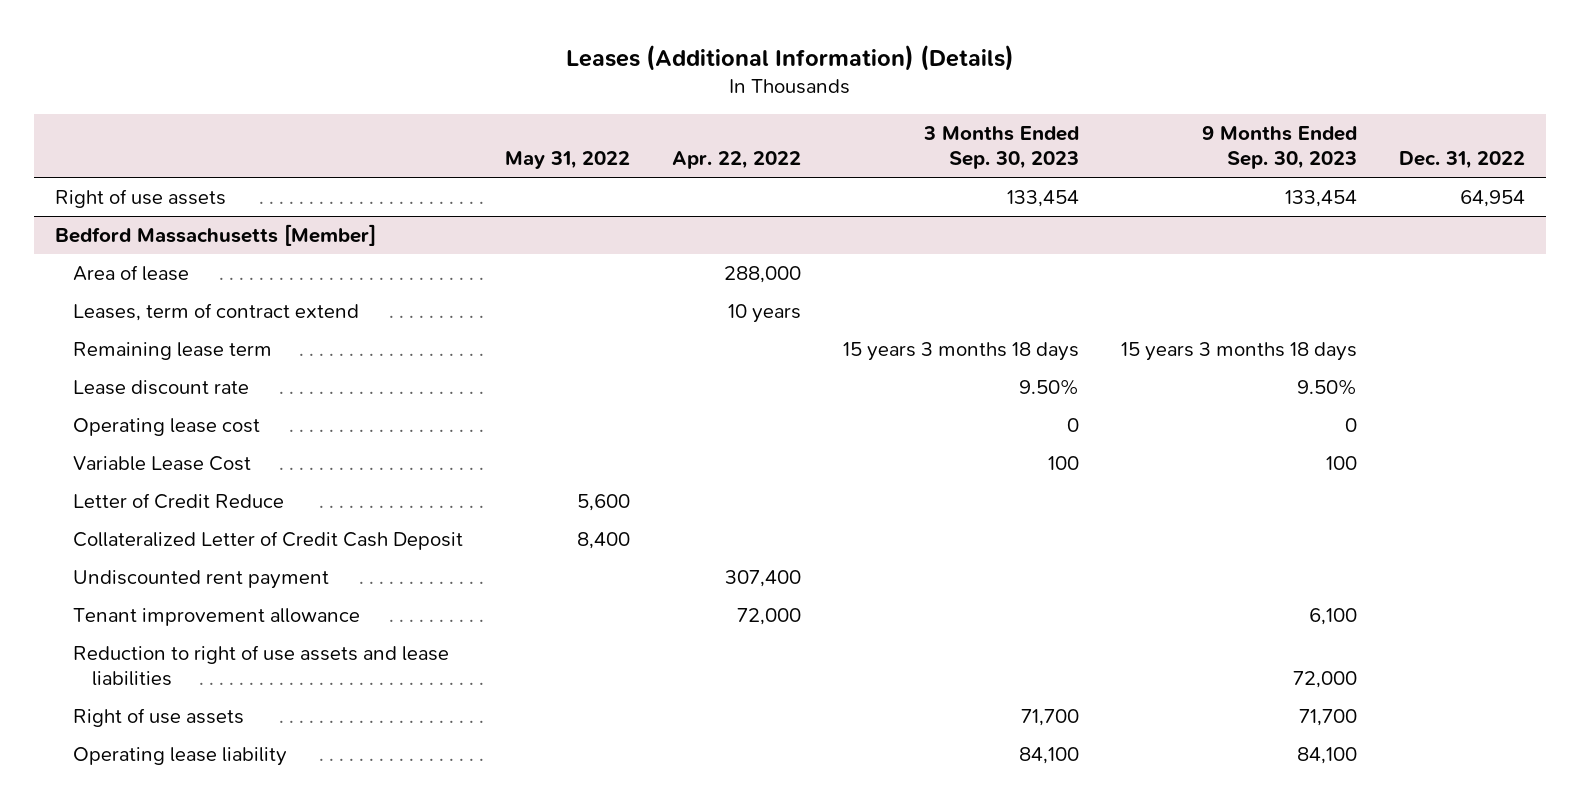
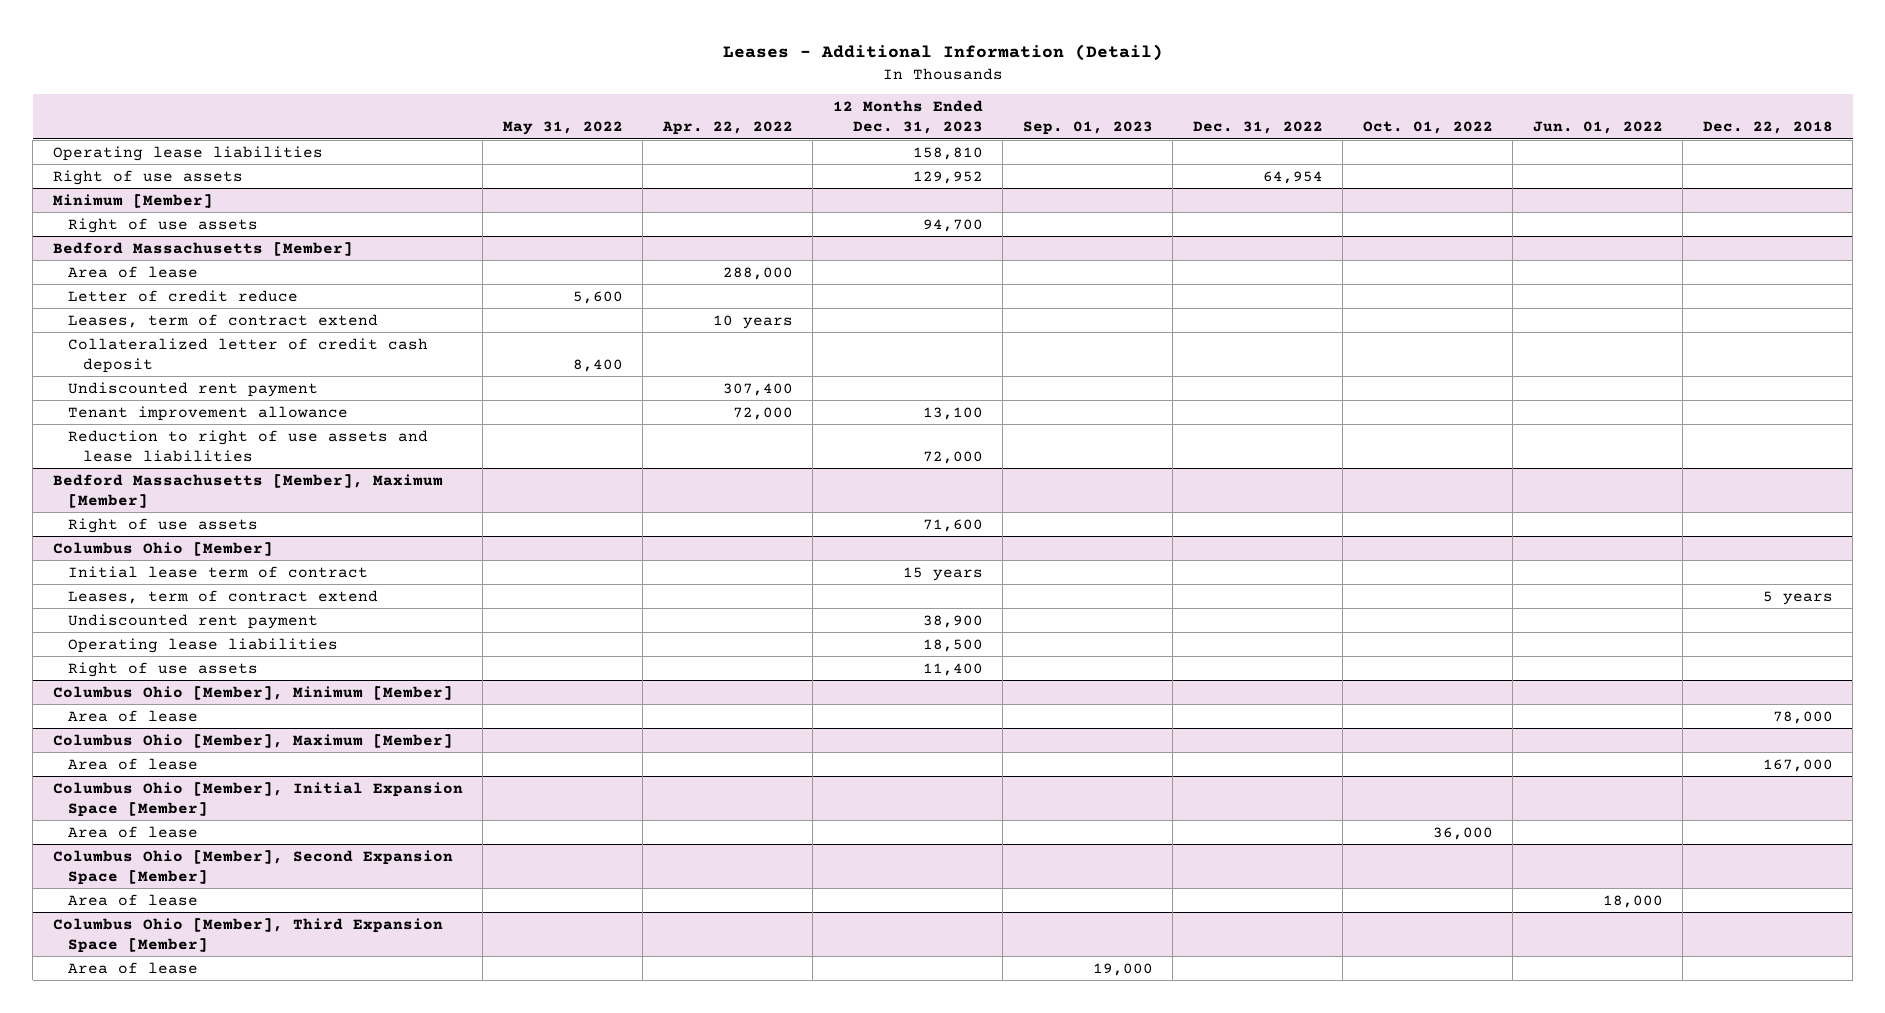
[566,44,1015,71] Leases (Additional Information) (Details) -> [722,44,1163,62] Leases - Additional Information (Detail)
[923,125,1080,170] 3 Months Ended Sep. 30, 2023 -> none
[1202,125,1358,170] 9 Months Ended Sep. 30, 2023 -> none
none -> [832,100,983,135] 12 Months Ended Dec. 31, 2023
none -> [1022,121,1153,136] Sep. 01, 2023
none -> [1362,121,1493,135] Oct. 01, 2022
none -> [1532,121,1663,135] Jun. 01, 2022
none -> [1702,121,1833,135] Dec. 22, 2018
none -> [52,145,323,161] Operating lease liabilities
none -> [52,193,213,208] Minimum [Member]
none -> [67,217,258,233] Right of use assets
none -> [67,289,298,302] Letter of credit reduce
[73,341,273,360] Remaining lease term -> none
[73,379,250,395] Lease discount rate -> none
[73,417,261,436] Operating lease cost -> none
[73,455,252,471] Variable Lease Cost -> none
[73,492,285,509] Letter of Credit Reduce -> none
[73,530,464,550] Collateralized Letter of Credit Cash Deposit -> [67,337,428,373] Collateralized letter of credit cash deposit
[73,707,245,727] Right of use assets -> none
[73,746,288,766] Operating lease liability -> none
none -> [52,473,443,508] Bedford Massachusetts [Member], Maximum [Member]
none -> [67,517,258,533] Right of use assets
none -> [52,541,273,556] Columbus Ohio [Member]
none -> [67,565,368,578] Initial lease term of contract
none -> [67,589,378,604] Leases, term of contract extend
none -> [67,613,318,629] Undiscounted rent payment
none -> [67,637,338,653] Operating lease liabilities
none -> [67,661,258,677] Right of use assets
none -> [52,685,453,700] Columbus Ohio [Member], Minimum [Member]
none -> [67,709,198,722] Area of lease
none -> [52,733,453,748] Columbus Ohio [Member], Maximum [Member]
none -> [67,757,198,770] Area of lease
none -> [52,781,463,817] Columbus Ohio [Member], Initial Expansion Space [Member]
none -> [67,825,198,838] Area of lease
none -> [52,849,453,885] Columbus Ohio [Member], Second Expansion Space [Member]
none -> [67,893,198,906] Area of lease
none -> [52,917,443,953] Columbus Ohio [Member], Third Expansion Space [Member]
none -> [67,961,198,974] Area of lease

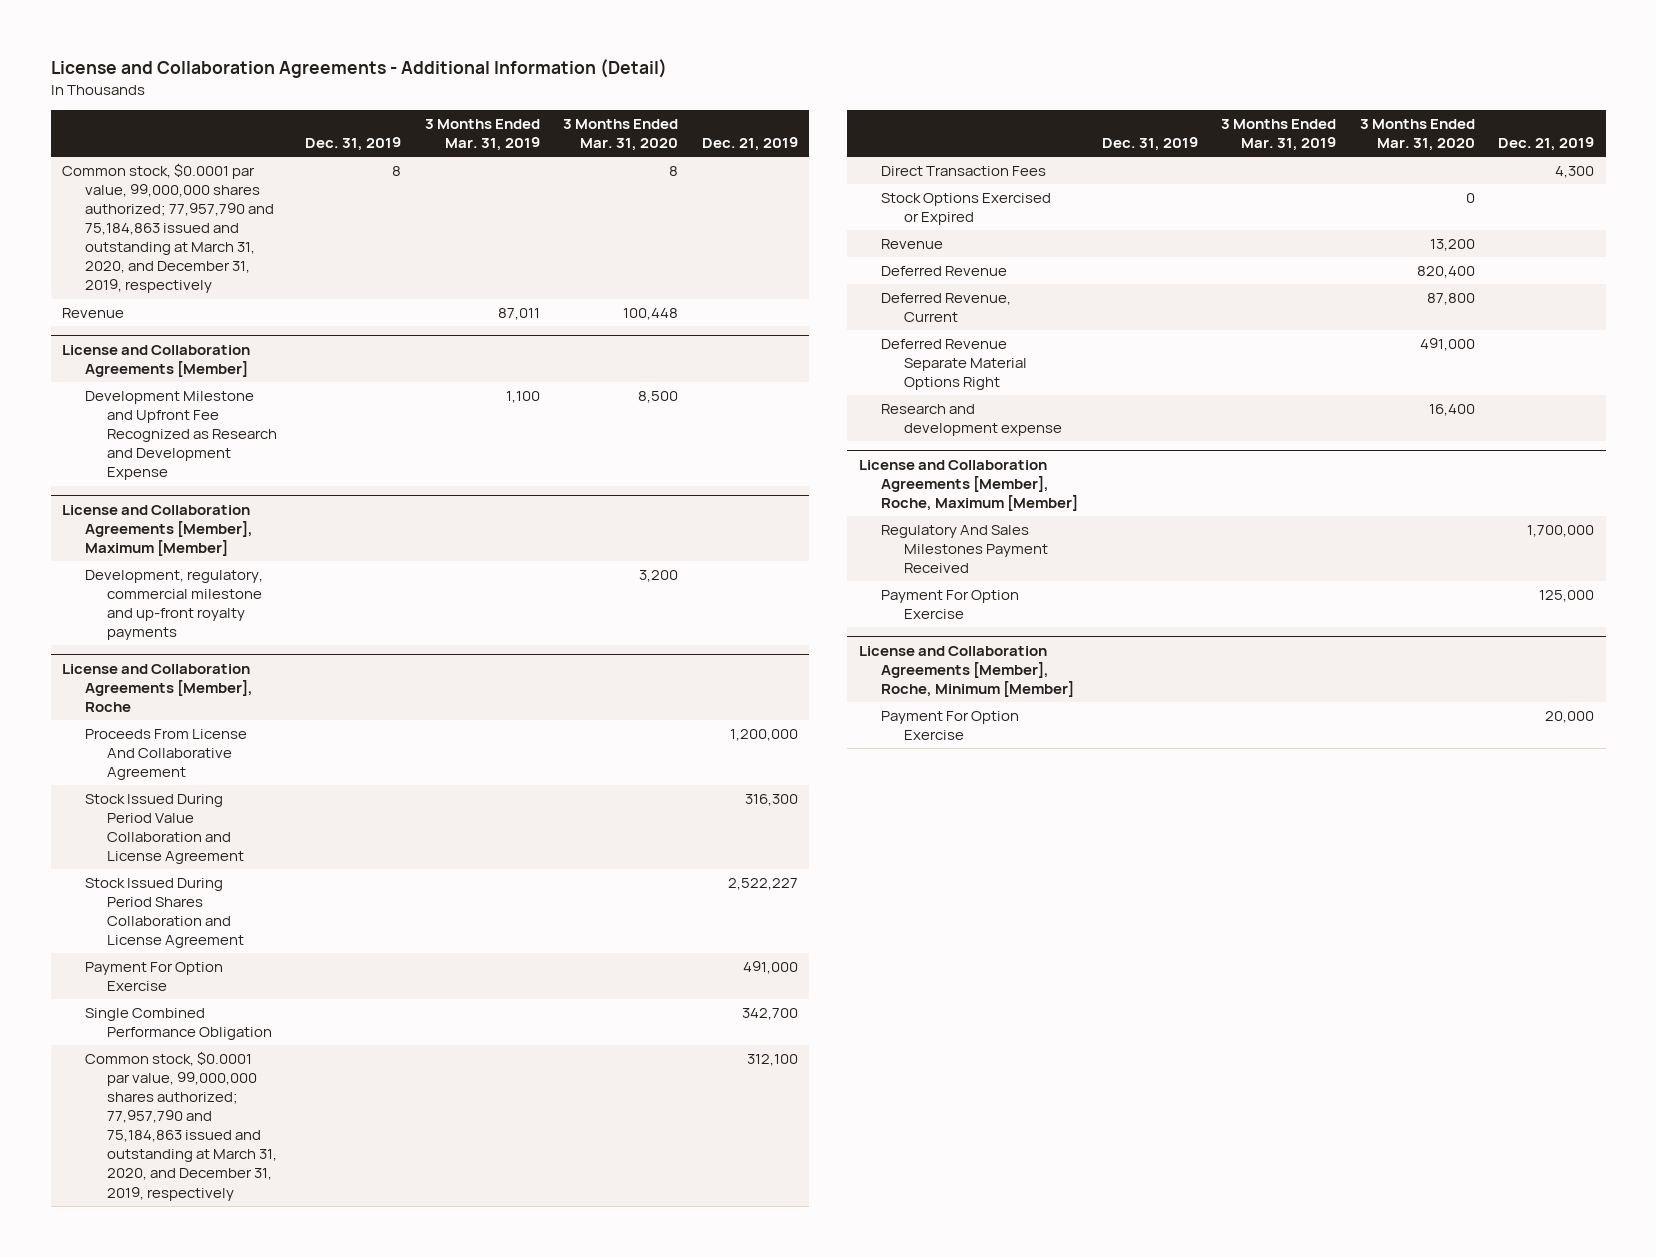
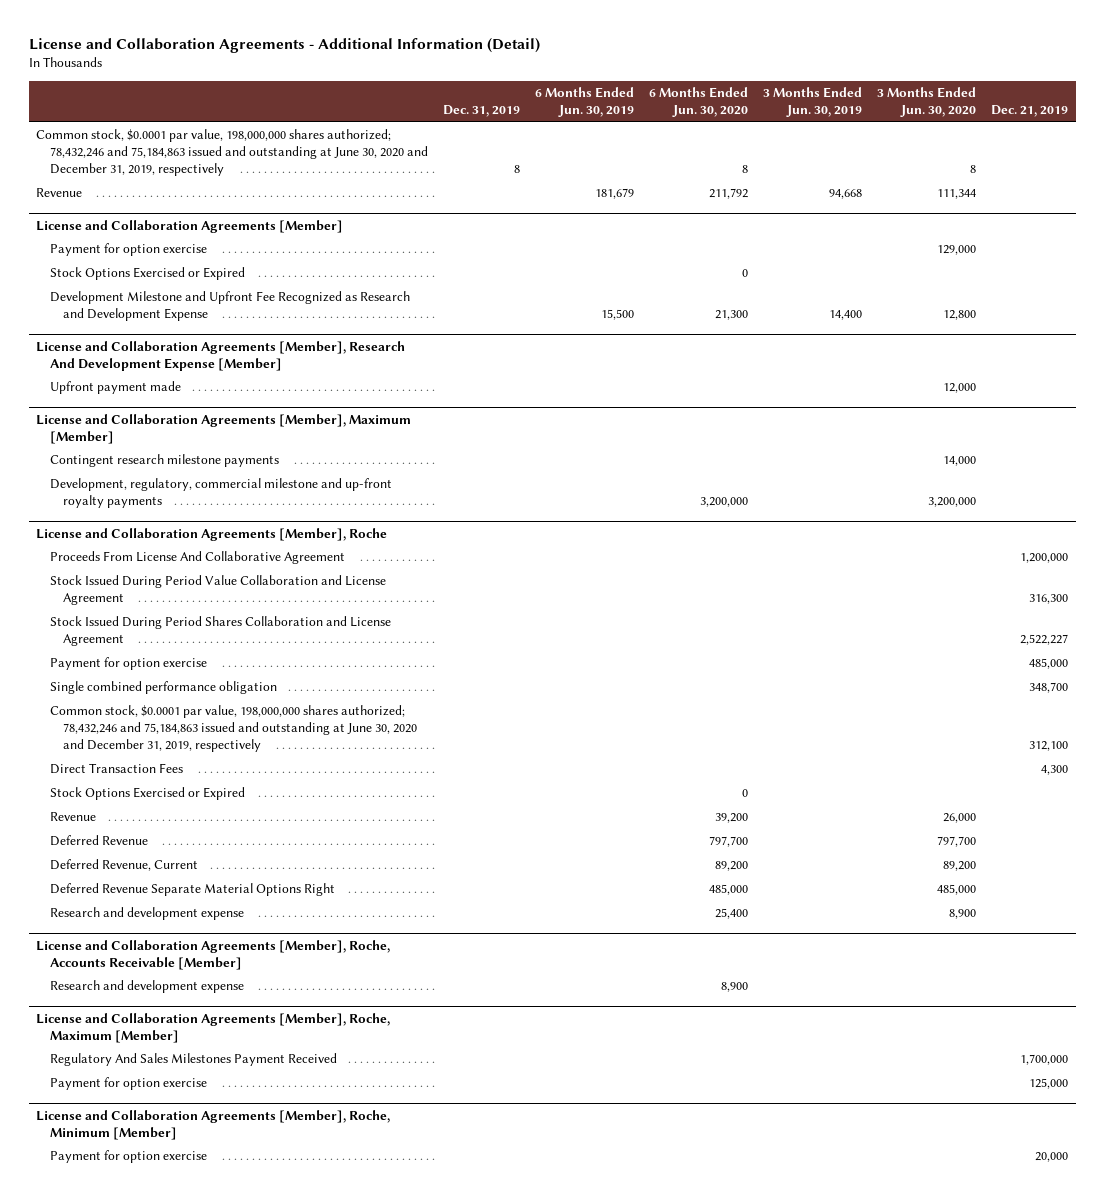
[424,118,540,152] 3 Months Ended Mar. 31, 2019 -> none
[563,118,679,152] 3 Months Ended Mar. 31, 2020 -> none
none -> [534,86,634,118] 6 Months Ended Jun. 30, 2019
none -> [649,86,749,118] 6 Months Ended Jun. 30, 2020
none -> [763,86,863,118] 3 Months Ended Jun. 30, 2019
none -> [877,86,977,118] 3 Months Ended Jun. 30, 2020
[62,163,274,294] Common stock, $0.0001 par value, 99,000,000 shares authorized; 77,957,790 and 75,184,863 issued and outstanding at March 31, 2020, and December 31, 2019, respectively -> [36,129,428,177] Common stock, $0.0001 par value, 198,000,000 shares authorized; 78,432,246 and 75,184,863 issued and outstanding at June 30, 2020 and December 31, 2019, respectively
none -> [49,243,207,257] Payment for option exercise
none -> [49,267,245,281] Stock Options Exercised or Expired
none -> [36,340,406,371] License and Collaboration Agreements [Member], Research And Development Expense [Member]
none -> [49,381,181,395] Upfront payment made
none -> [49,454,279,468] Contingent research milestone payments
[84,962,223,992] Payment For Option Exercise -> [49,657,207,671] Payment for option exercise
[742,961,798,975] 491,000 -> [1029,658,1069,670] 485,000
[84,1008,273,1041] Single Combined Performance Obligation -> [49,681,277,695] Single combined performance obligation
[741,1008,798,1021] 342,700 -> [1029,682,1069,694] 348,700
[84,1051,278,1201] Common stock, $0.0001 par value, 99,000,000 shares authorized; 77,957,790 and 75,184,863 issued and outstanding at March 31, 2020, and December 31, 2019, respectively -> [49,705,418,753] Common stock, $0.0001 par value, 198,000,000 shares authorized; 78,432,246 and 75,184,863 issued and outstanding at June 30, 2020 and December 31, 2019, respectively
none -> [36,939,391,970] License and Collaboration Agreements [Member], Roche, Accounts Receivable [Member]
none -> [49,980,244,994] Research and development expense
[881,590,1020,620] Payment For Option Exercise -> [49,1077,207,1091] Payment for option exercise
[881,711,1020,741] Payment For Option Exercise -> [49,1150,207,1164] Payment for option exercise

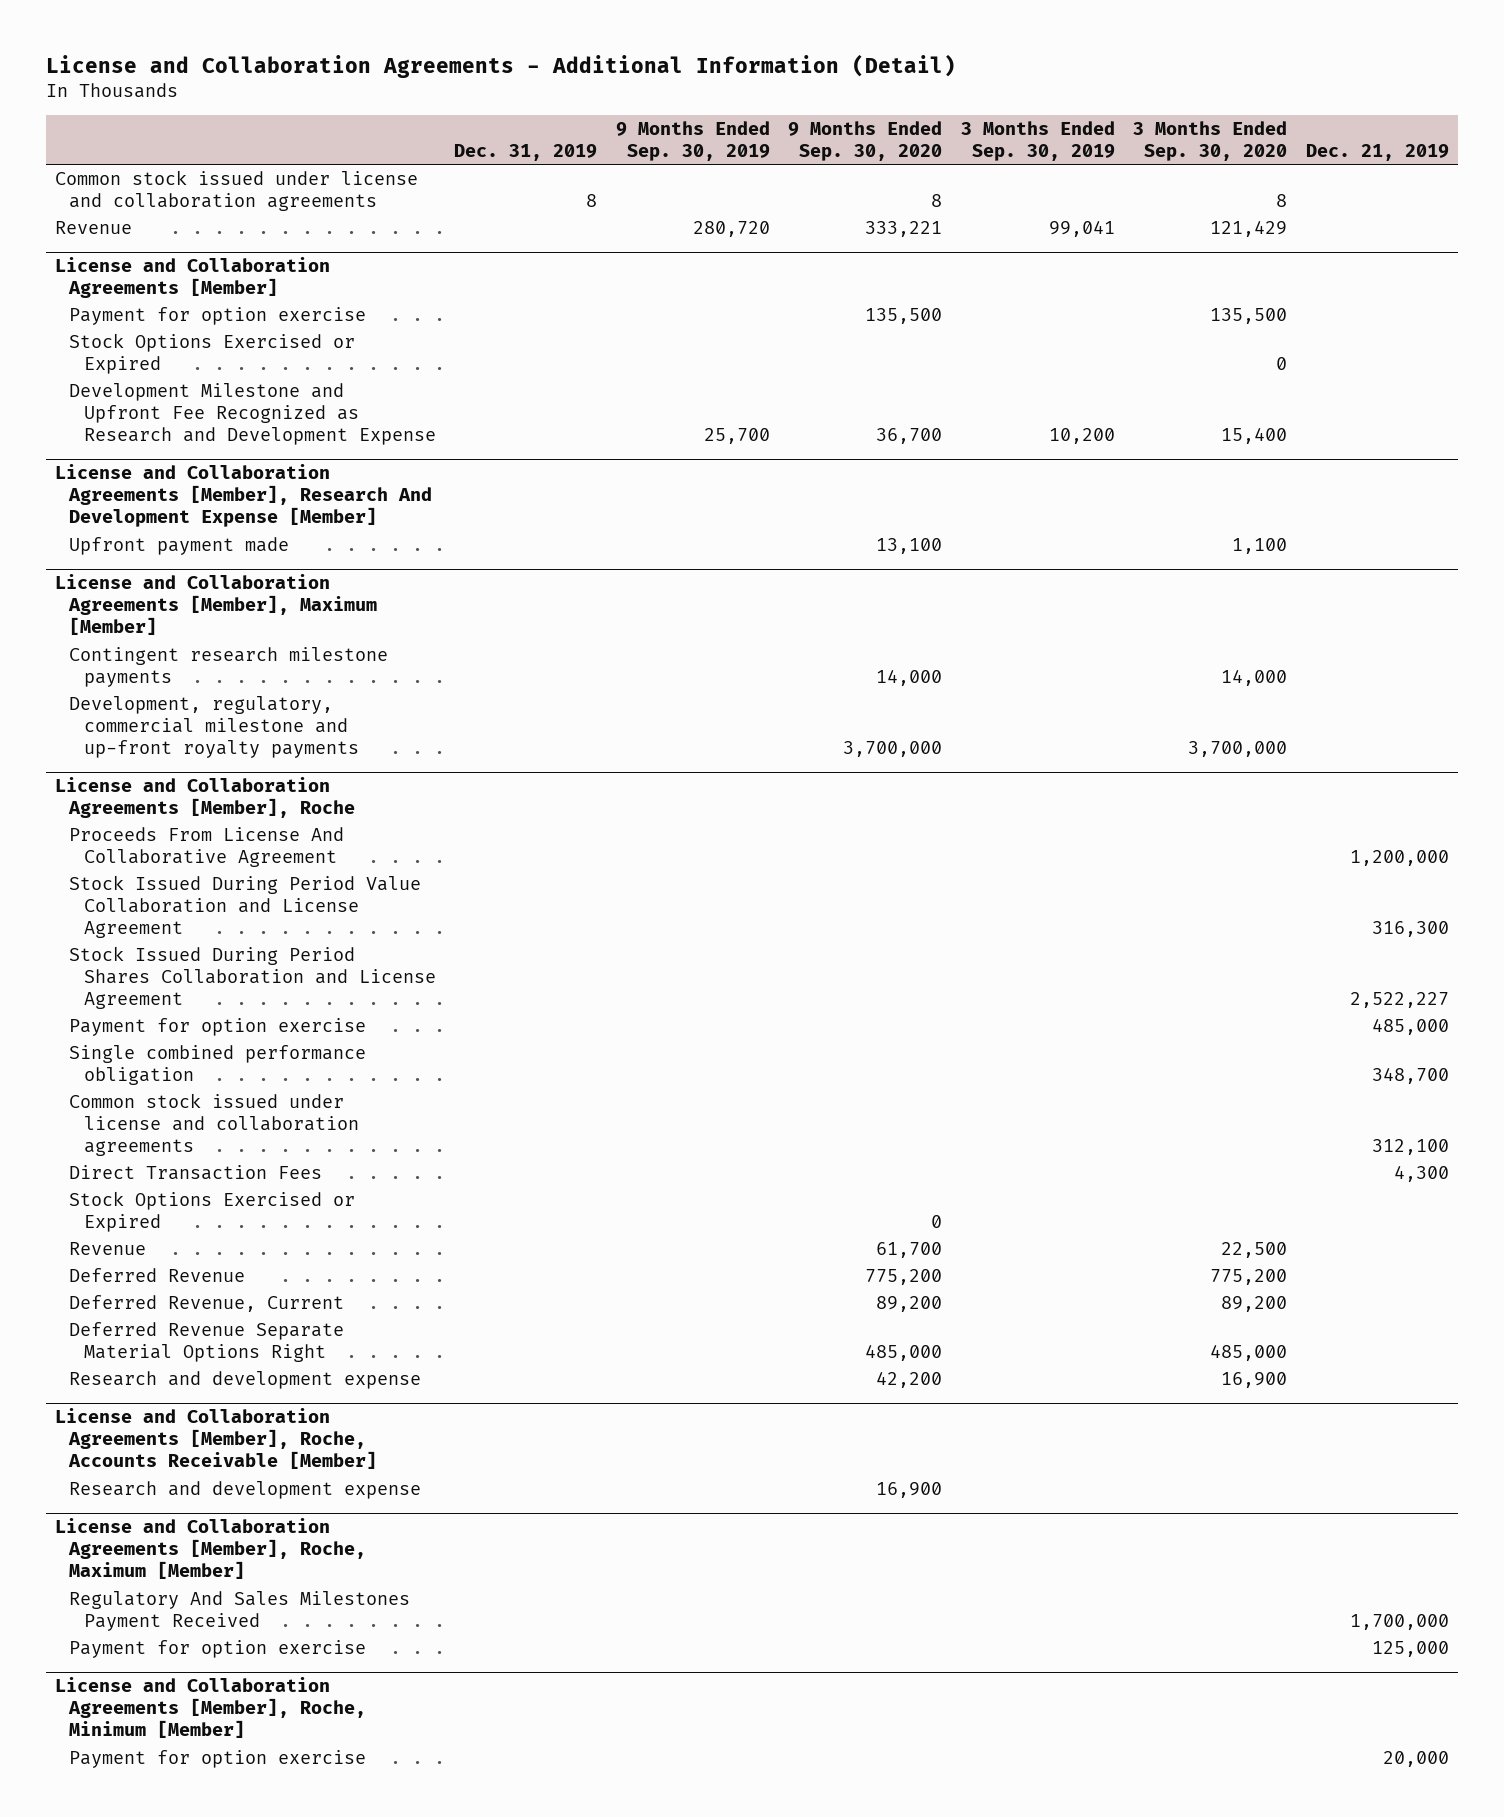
[534,86,634,118] 6 Months Ended Jun. 30, 2019 -> none
[649,86,749,118] 6 Months Ended Jun. 30, 2020 -> none
[763,86,863,118] 3 Months Ended Jun. 30, 2019 -> none
[877,86,977,118] 3 Months Ended Jun. 30, 2020 -> none
none -> [615,120,770,162] 9 Months Ended Sep. 30, 2019
none -> [788,120,943,162] 9 Months Ended Sep. 30, 2020
none -> [960,120,1115,162] 3 Months Ended Sep. 30, 2019
none -> [1133,120,1288,162] 3 Months Ended Sep. 30, 2020
[36,129,428,177] Common stock, $0.0001 par value, 198,000,000 shares authorized; 78,432,246 and 75,184,863 issued and outstanding at June 30, 2020 and December 31, 2019, respectively -> [55,169,419,211] Common stock issued under license and collaboration agreements
[49,705,418,753] Common stock, $0.0001 par value, 198,000,000 shares authorized; 78,432,246 and 75,184,863 issued and outstanding at June 30, 2020 and December 31, 2019, respectively -> [69,1092,359,1157] Common stock issued under license and collaboration agreements

